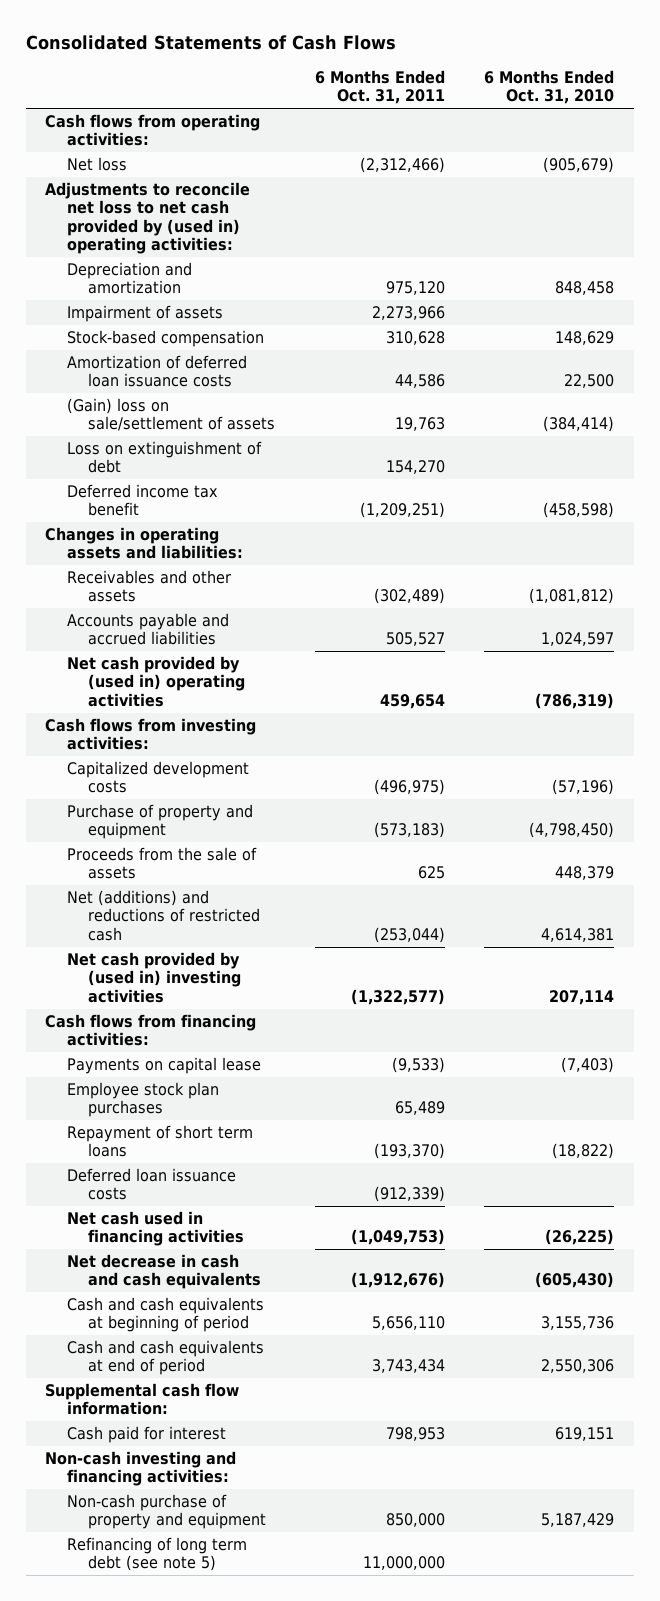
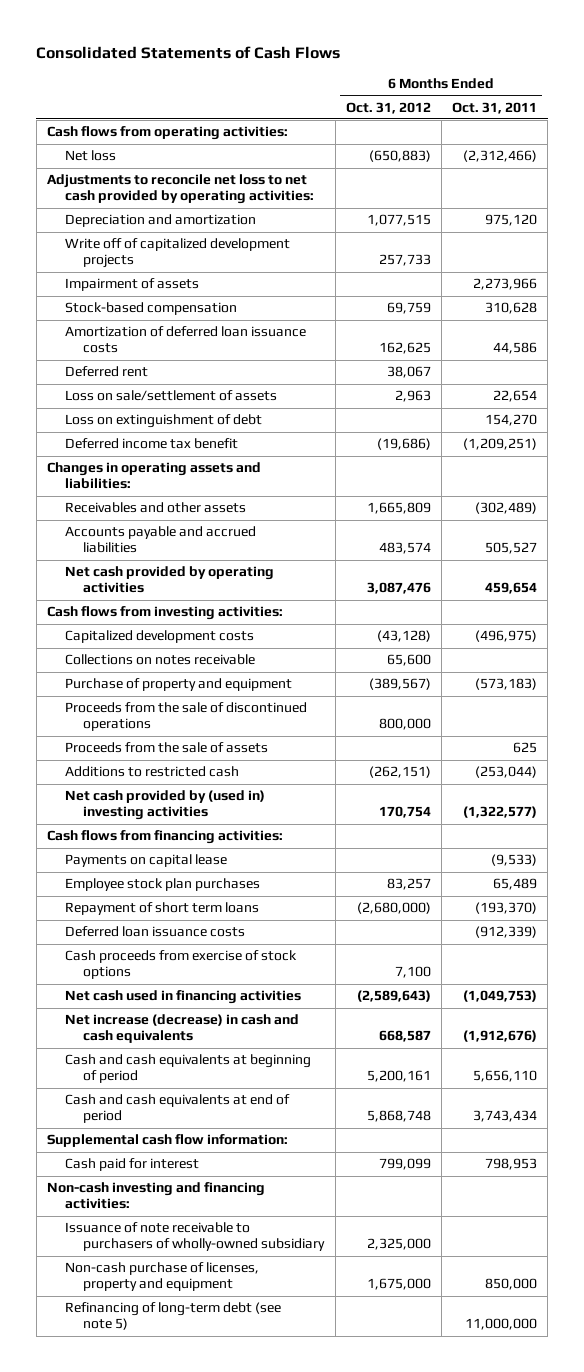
[484,69,615,105] 6 Months Ended Oct. 31, 2010 -> none
none -> [345,101,431,114] Oct. 31, 2012
[45,182,251,255] Adjustments to reconcile net loss to net cash provided by (used in) operating activities: -> [46,174,315,205] Adjustments to reconcile net loss to net cash provided by operating activities:
none -> [65,238,291,269] Write off of capitalized development projects
none -> [65,366,149,378] Deferred rent
[66,398,276,432] (Gain) loss on sale/settlement of assets -> [65,390,278,402] Loss on sale/settlement of assets
[394,417,445,432] 19,763 -> [493,390,538,403] 22,654
[66,656,246,707] Net cash provided by (used in) operating activities -> [65,566,275,594] Net cash provided by operating activities
none -> [65,654,256,666] Collections on notes receivable
none -> [65,702,308,732] Proceeds from the sale of discontinued operations
[66,890,261,941] Net (additions) and reductions of restricted cash -> [65,766,240,778] Additions to restricted cash
none -> [65,950,298,980] Cash proceeds from exercise of stock options
[66,1254,262,1290] Net decrease in cash and cash equivalents -> [65,1014,300,1044] Net increase (decrease) in cash and cash equivalents
none -> [65,1222,326,1252] Issuance of note receivable to purchasers of wholly-owned subsidiary
[66,1494,267,1530] Non-cash purchase of property and equipment -> [65,1262,260,1292] Non-cash purchase of licenses, property and equipment
[66,1537,247,1572] Refinancing of long term debt (see note 5) -> [65,1302,282,1331] Refinancing of long-term debt (see note 5)

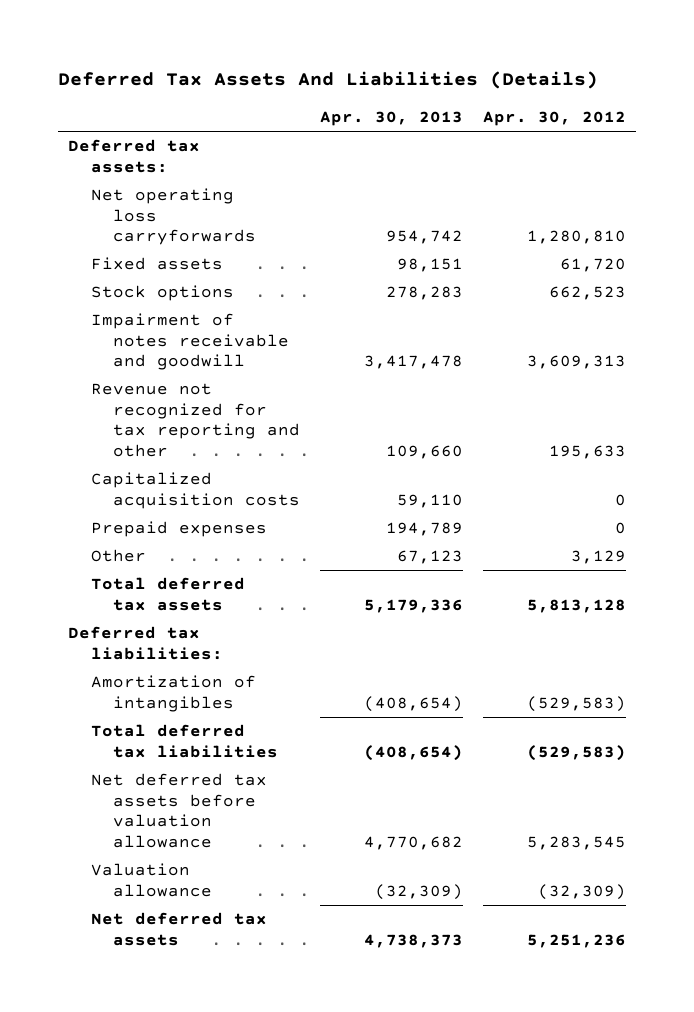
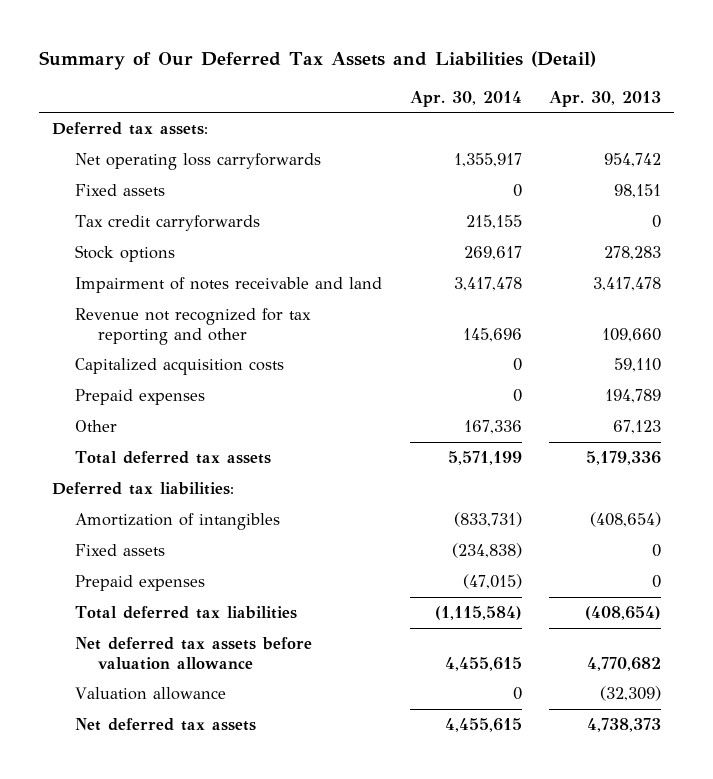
[58,71,599,90] Deferred Tax Assets And Liabilities (Details) -> [38,50,596,70] Summary of Our Deferred Tax Assets and Liabilities (Detail)
[482,111,626,127] Apr. 30, 2012 -> none
none -> [409,90,522,107] Apr. 30, 2014
none -> [75,215,261,232] Tax credit carryforwards
[90,313,289,371] Impairment of notes receivable and goodwill -> [75,277,383,294] Impairment of notes receivable and land
none -> [75,544,166,557] Fixed assets
none -> [75,575,206,592] Prepaid expenses

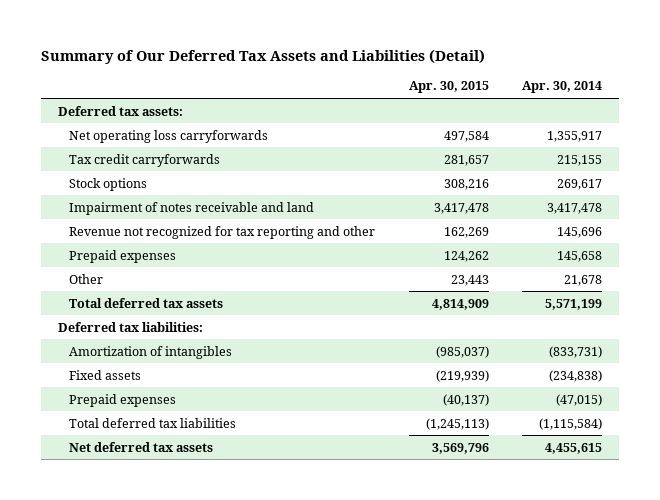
[548,90,661,107] Apr. 30, 2013 -> none
none -> [408,81,489,94] Apr. 30, 2015
[75,184,166,197] Fixed assets -> none
[75,358,285,376] Capitalized acquisition costs -> none
[512,389,522,403] 0 -> [557,250,603,262] 145,658
[463,420,522,435] 167,336 -> [564,274,603,286] 21,678
[75,637,313,670] Net deferred tax assets before valuation allowance -> none
[75,687,227,701] Valuation allowance -> none

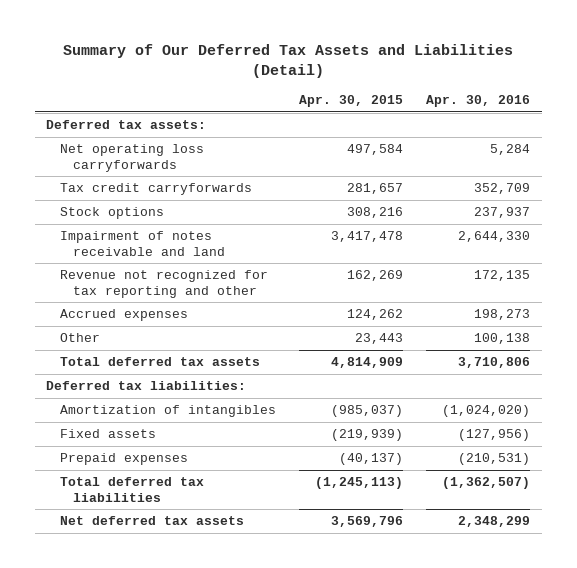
[522,81,603,94] Apr. 30, 2014 -> none
none -> [426,94,531,107] Apr. 30, 2016
[68,249,176,263] Prepaid expenses -> [59,309,188,322] Accrued expenses

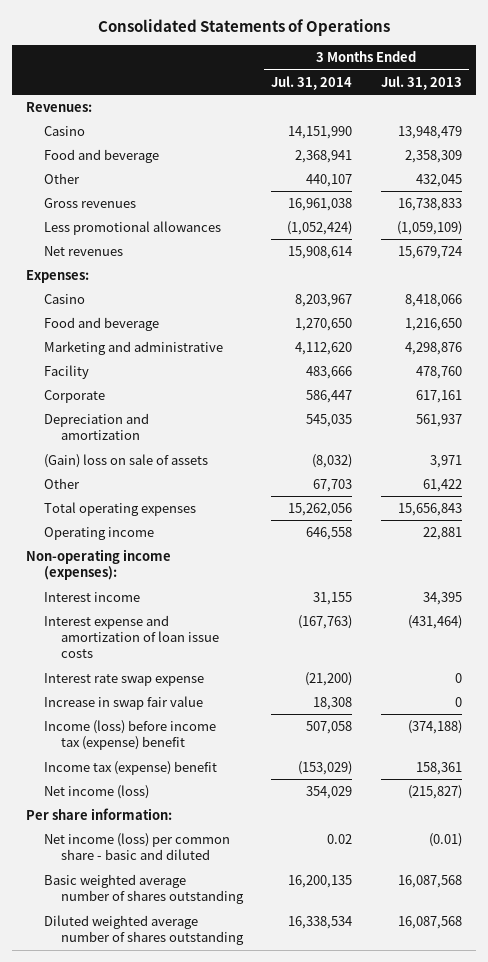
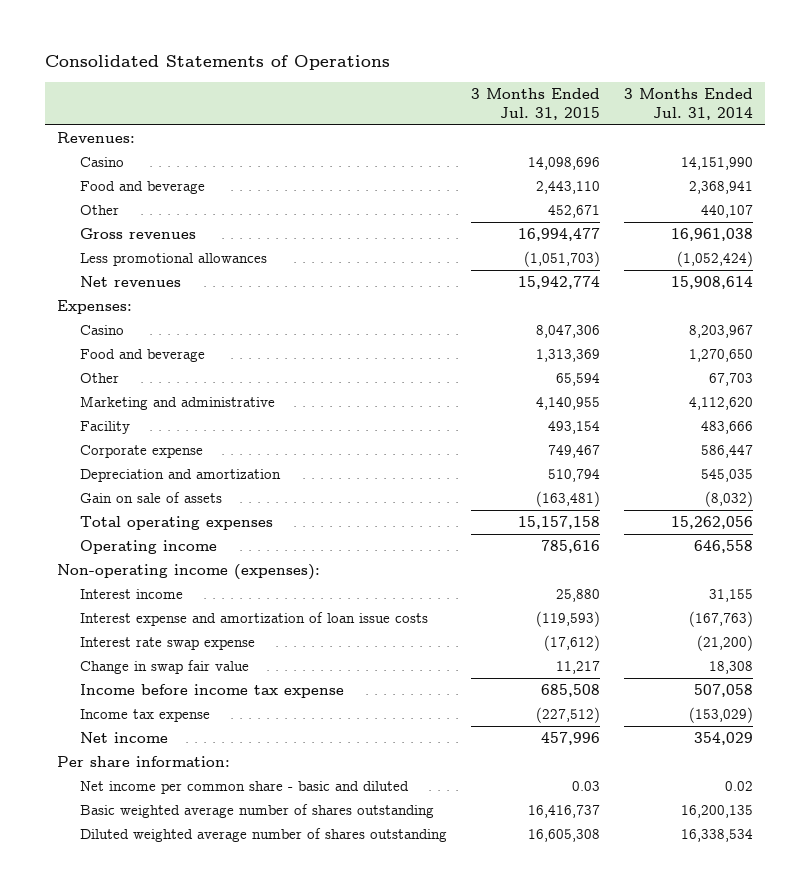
[380,75,462,90] Jul. 31, 2013 -> none
none -> [471,88,601,120] 3 Months Ended Jul. 31, 2015
[43,477,80,489] Other -> [80,373,120,384] Other
[43,389,105,403] Corporate -> [80,445,204,459] Corporate expense
[43,453,208,468] (Gain) loss on sale of assets -> [80,492,223,504] Gain on sale of assets
[43,695,203,710] Increase in swap fair value -> [80,660,250,675] Change in swap fair value
[43,719,216,751] Income (loss) before income tax (expense) benefit -> [80,684,345,699] Income before income tax expense
[43,760,217,775] Income tax (expense) benefit -> [80,709,211,723] Income tax expense
[43,784,149,799] Net income (loss) -> [80,732,169,744] Net income
[43,832,230,861] Net income (loss) per common share - basic and diluted -> [80,781,410,795] Net income per common share - basic and diluted

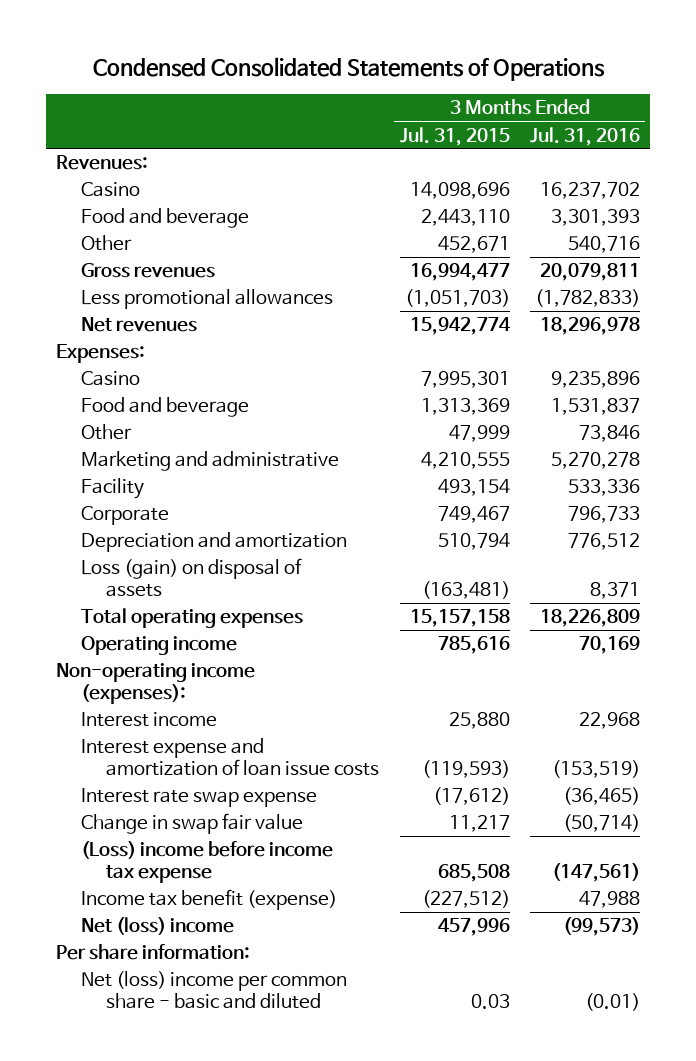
[44,55,390,71] Consolidated Statements of Operations -> [93,57,606,82] Condensed Consolidated Statements of Operations
[624,88,754,120] 3 Months Ended Jul. 31, 2014 -> none
none -> [529,126,640,146] Jul. 31, 2016
[536,325,601,339] 8,047,306 -> [420,371,510,389] 7,995,301
[556,373,601,387] 65,594 -> [448,425,510,443] 47,999
[536,397,601,411] 4,140,955 -> [420,452,510,470] 4,210,555
[80,445,204,459] Corporate expense -> [81,506,170,526] Corporate
[80,492,223,504] Gain on sale of assets -> [81,558,303,597] Loss (gain) on disposal of assets
[80,684,345,699] Income before income tax expense -> [81,841,334,883] (Loss) income before income tax expense
[80,709,211,723] Income tax expense -> [81,889,338,911] Income tax benefit (expense)
[80,732,169,744] Net income -> [81,917,235,936] Net (loss) income
[80,804,435,819] Basic weighted average number of shares outstanding -> none
[80,828,448,843] Diluted weighted average number of shares outstanding -> none
[80,781,410,795] Net income per common share - basic and diluted -> [81,971,348,1009] Net (loss) income per common share - basic and diluted

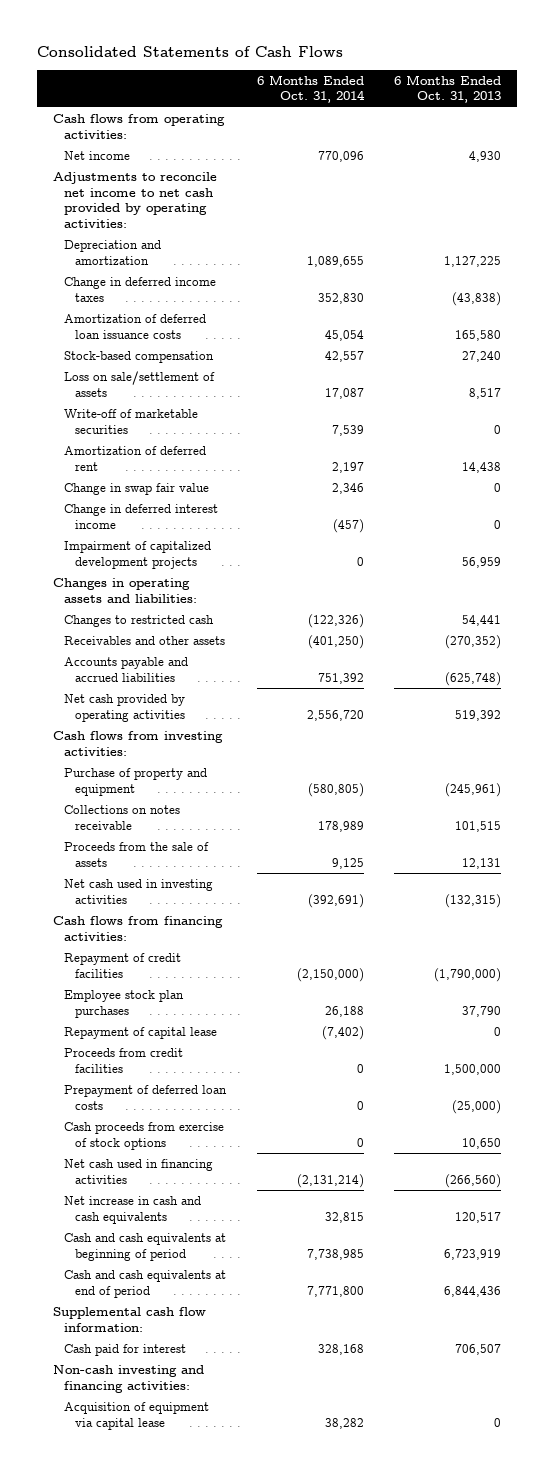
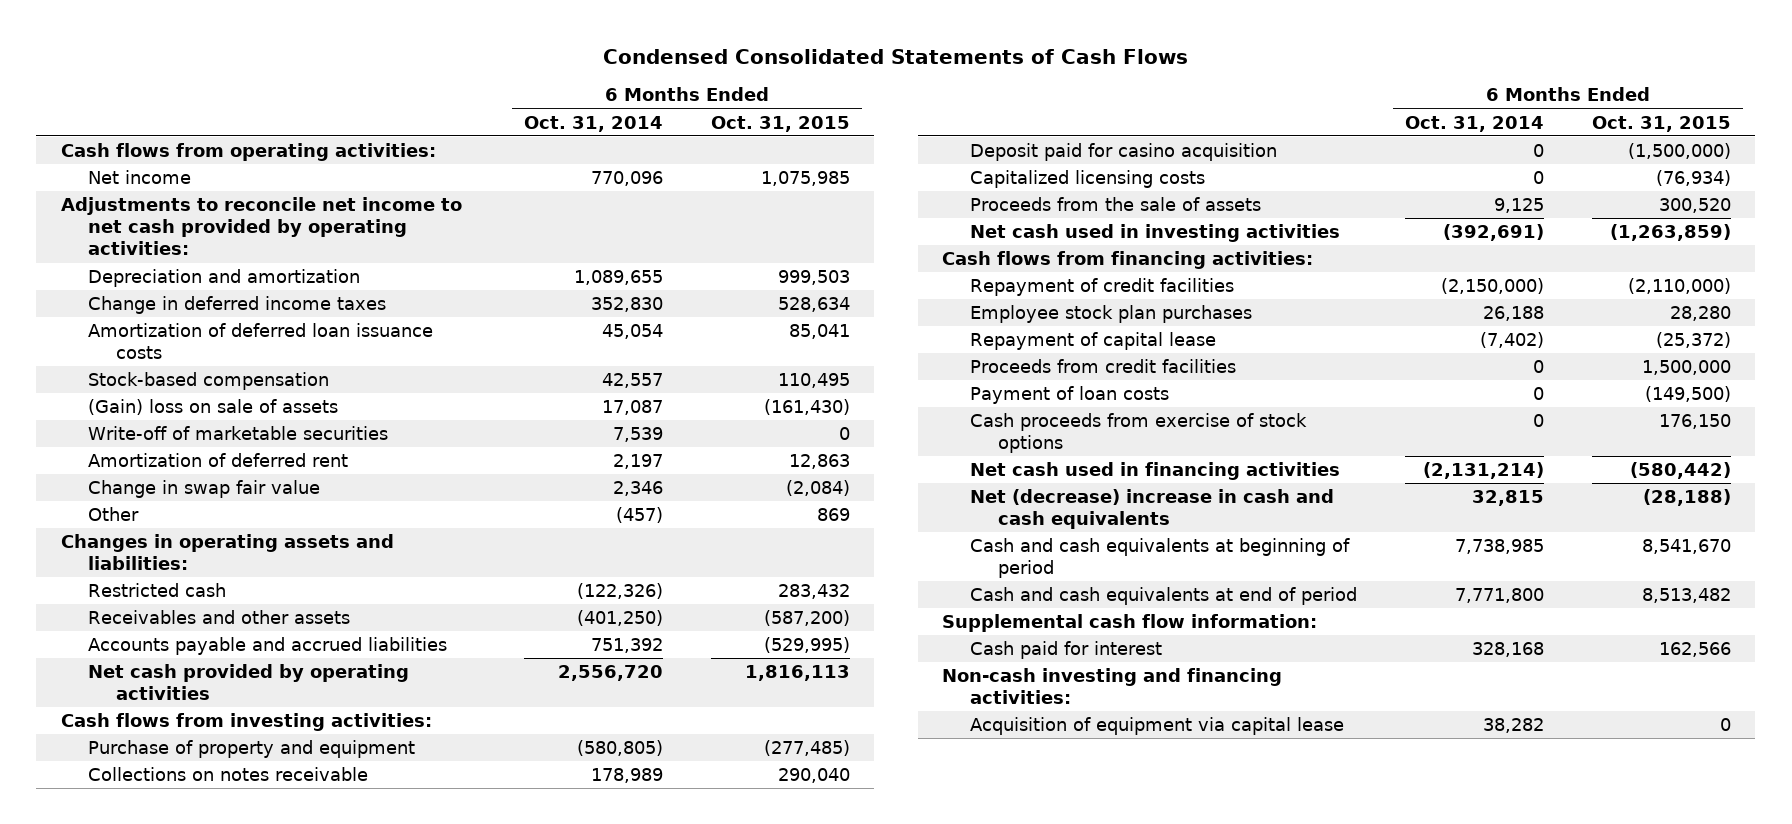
[37,46,344,58] Consolidated Statements of Cash Flows -> [602,48,1188,64] Condensed Consolidated Statements of Cash Flows
[394,74,502,104] 6 Months Ended Oct. 31, 2013 -> none
none -> [710,115,850,132] Oct. 31, 2015
[63,371,215,397] Loss on sale/settlement of assets -> [88,399,339,416] (Gain) loss on sale of assets
[63,541,211,569] Impairment of capitalized development projects -> none
[63,504,218,529] Change in deferred interest income -> [88,507,140,522] Other
[63,615,214,628] Changes to restricted cash -> [88,583,227,598] Restricted cash
none -> [969,143,1277,162] Deposit paid for casino acquisition
none -> [969,170,1205,189] Capitalized licensing costs
[63,1085,227,1110] Prepayment of deferred loan costs -> [969,386,1169,405] Payment of loan costs
[63,1196,201,1224] Net increase in cash and cash equivalents -> [969,489,1334,530] Net (decrease) increase in cash and cash equivalents

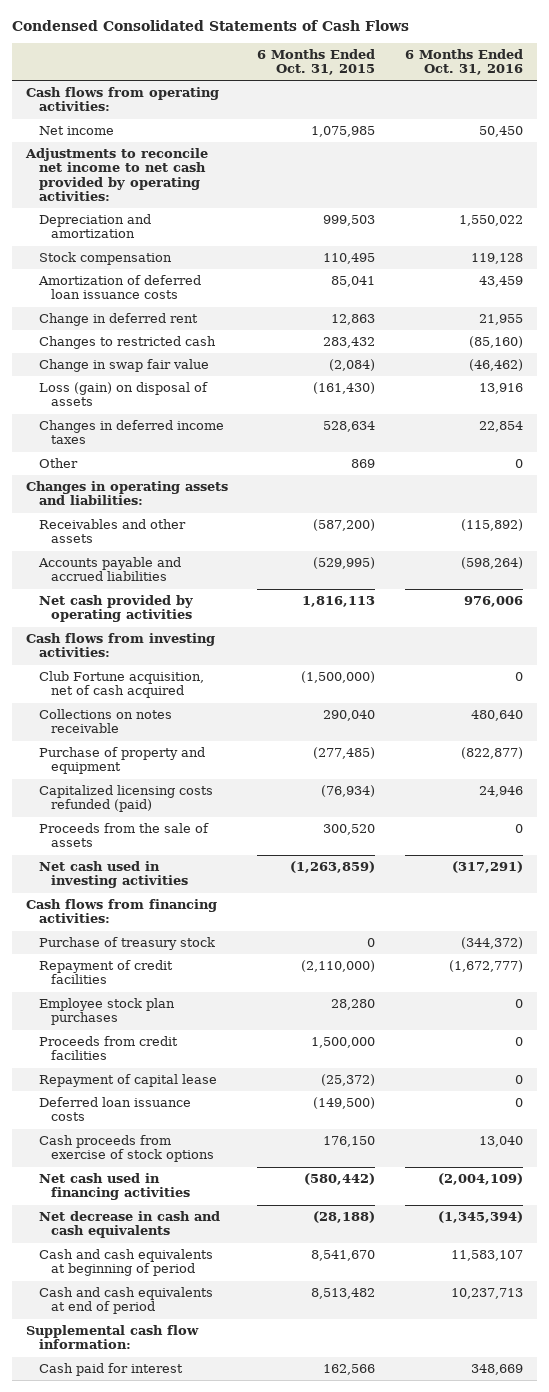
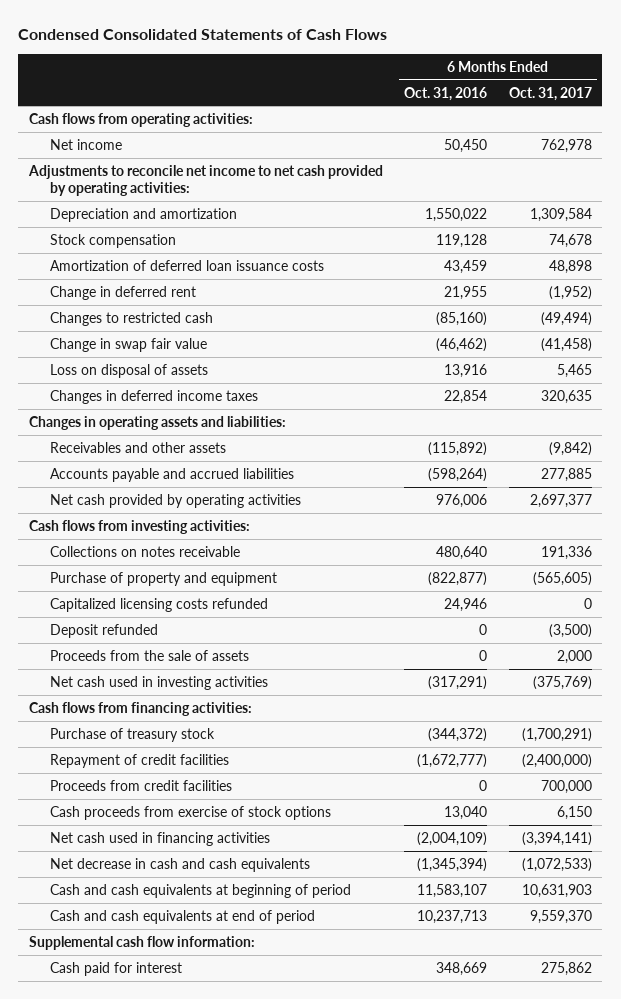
[257,49,376,76] 6 Months Ended Oct. 31, 2015 -> none
none -> [508,86,592,101] Oct. 31, 2017
[38,382,208,407] Loss (gain) on disposal of assets -> [49,363,208,378] Loss on disposal of assets
[38,458,78,469] Other -> none
[38,671,204,699] Club Fortune acquisition, net of cash acquired -> none
[38,785,213,813] Capitalized licensing costs refunded (paid) -> [49,597,268,612] Capitalized licensing costs refunded
none -> [49,623,158,638] Deposit refunded
[38,998,175,1026] Employee stock plan purchases -> none
[38,1074,217,1088] Repayment of capital lease -> none
[38,1097,191,1122] Deferred loan issuance costs -> none

